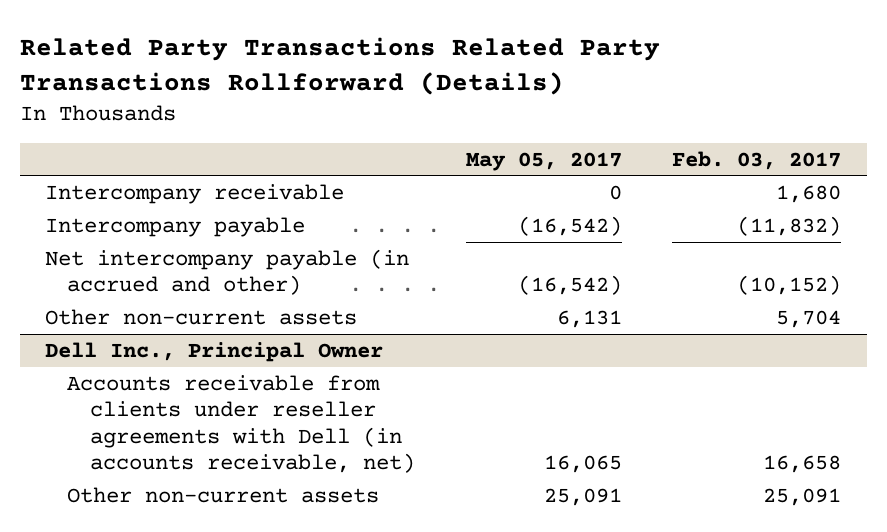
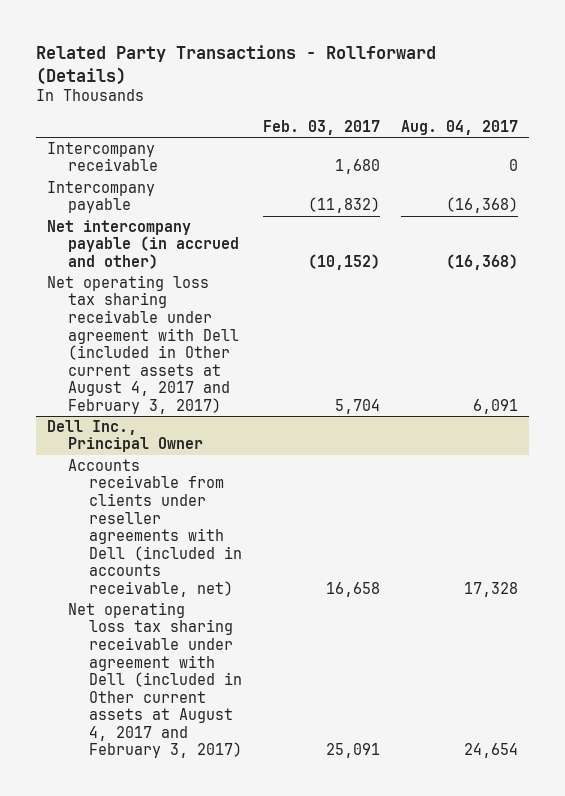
[19,36,660,95] Related Party Transactions Related Party Transactions Rollforward (Details) -> [36,45,437,85] Related Party Transactions - Rollforward (Details)
[465,151,622,171] May 05, 2017 -> none
none -> [401,119,519,135] Aug. 04, 2017
[45,308,358,325] Other non-current assets -> [46,274,240,414] Net operating loss tax sharing receivable under agreement with Dell (included in Other current assets at August 4, 2017 and February 3, 2017)
[67,374,415,474] Accounts receivable from clients under reseller agreements with Dell (in accounts receivable, net) -> [68,458,243,597] Accounts receivable from clients under reseller agreements with Dell (included in accounts receivable, net)
[67,486,380,503] Other non-current assets -> [68,601,243,759] Net operating loss tax sharing receivable under agreement with Dell (included in Other current assets at August 4, 2017 and February 3, 2017)

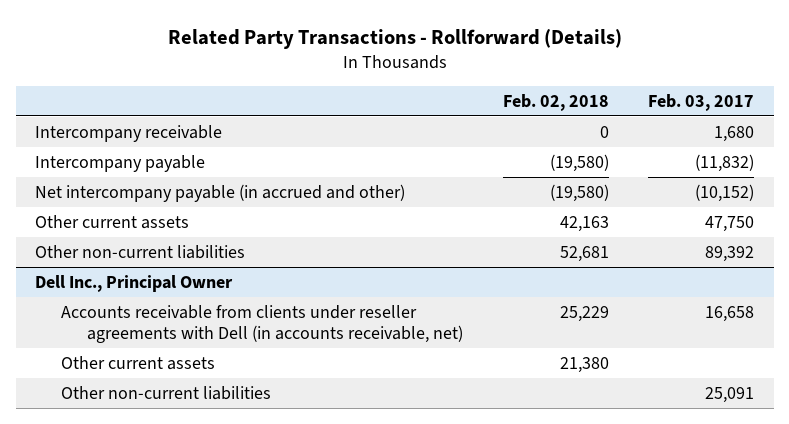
[401,119,519,135] Aug. 04, 2017 -> none
none -> [502,93,609,111] Feb. 02, 2018
[46,274,240,414] Net operating loss tax sharing receivable under agreement with Dell (included in Other current assets at August 4, 2017 and February 3, 2017) -> none
none -> [35,214,190,229] Other current assets
none -> [35,244,246,259] Other non-current liabilities
[68,458,243,597] Accounts receivable from clients under reseller agreements with Dell (included in accounts receivable, net) -> [61,304,464,344] Accounts receivable from clients under reseller agreements with Dell (in accounts receivable, net)
none -> [61,355,216,370] Other current assets
[68,601,243,759] Net operating loss tax sharing receivable under agreement with Dell (included in Other current assets at August 4, 2017 and February 3, 2017) -> [61,385,272,400] Other non-current liabilities

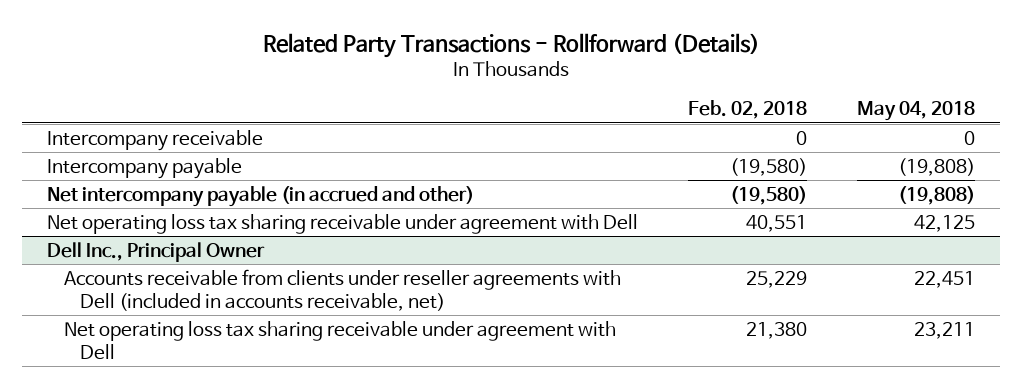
[648,93,755,111] Feb. 03, 2017 -> none
none -> [857,101,976,122] May 04, 2018
[35,214,190,229] Other current assets -> none
[35,244,246,259] Other non-current liabilities -> none
none -> [46,213,638,234] Net operating loss tax sharing receivable under agreement with Dell
[61,385,272,400] Other non-current liabilities -> none
[61,304,464,344] Accounts receivable from clients under reseller agreements with Dell (in accounts receivable, net) -> [63,268,621,311] Accounts receivable from clients under reseller agreements with Dell (included in accounts receivable, net)
[61,355,216,370] Other current assets -> [63,320,616,360] Net operating loss tax sharing receivable under agreement with Dell

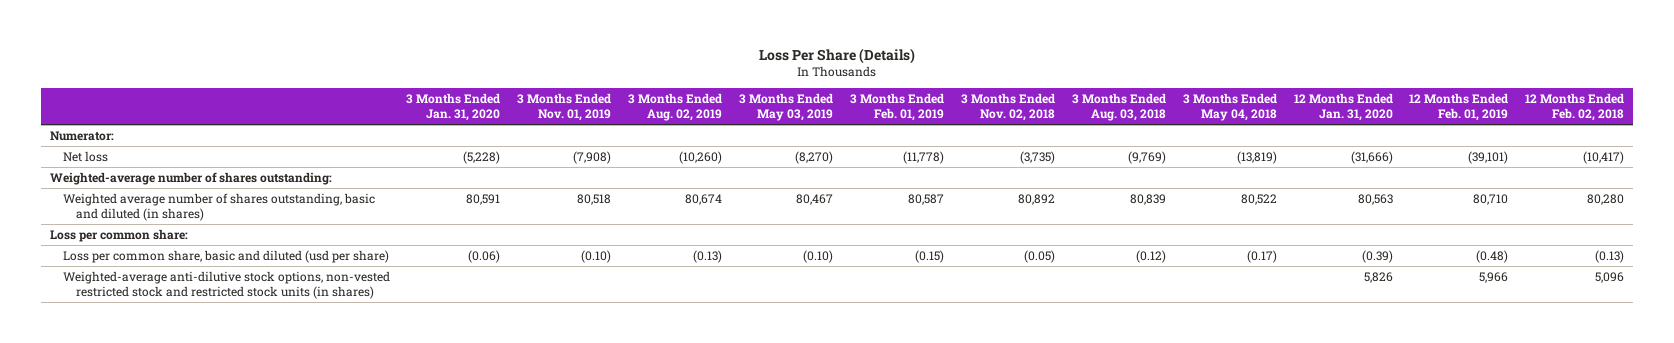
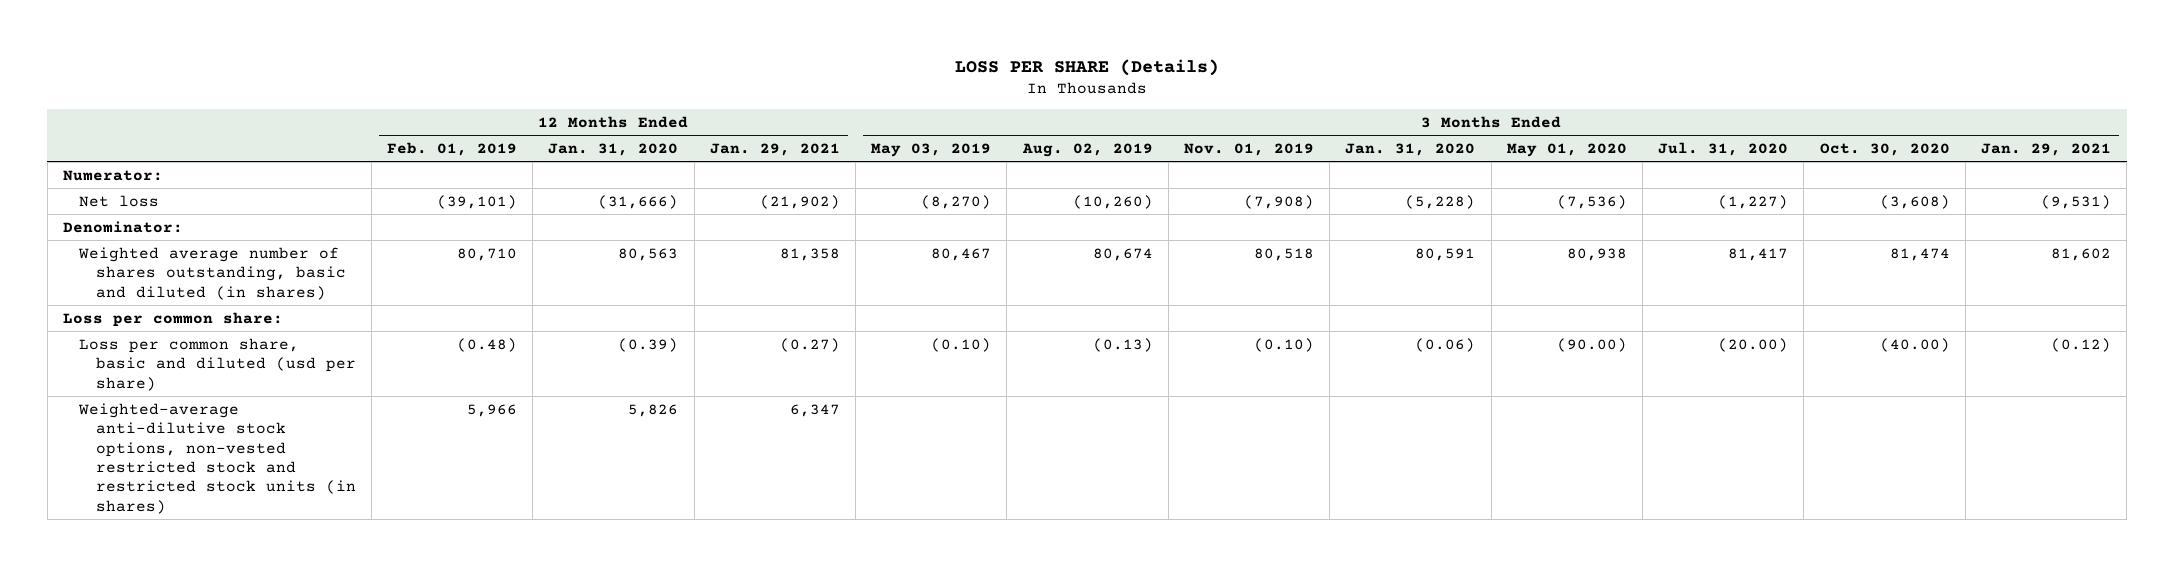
[758,47,915,64] Loss Per Share (Details) -> [954,58,1219,76] LOSS PER SHARE (Details)
[850,92,945,121] 3 Months Ended Feb. 01, 2019 -> none
[960,92,1055,121] 3 Months Ended Nov. 02, 2018 -> none
[1071,92,1166,121] 3 Months Ended Aug. 03, 2018 -> none
[1182,92,1277,121] 3 Months Ended May 04, 2018 -> none
[1525,92,1625,121] 12 Months Ended Feb. 02, 2018 -> none
none -> [709,142,840,156] Jan. 29, 2021
none -> [1506,142,1627,157] May 01, 2020
none -> [1658,141,1789,156] Jul. 31, 2020
none -> [1819,142,1950,156] Oct. 30, 2020
none -> [1981,142,2112,156] Jan. 29, 2021
[49,171,332,185] Weighted-average number of shares outstanding: -> [62,220,183,233] Denominator:

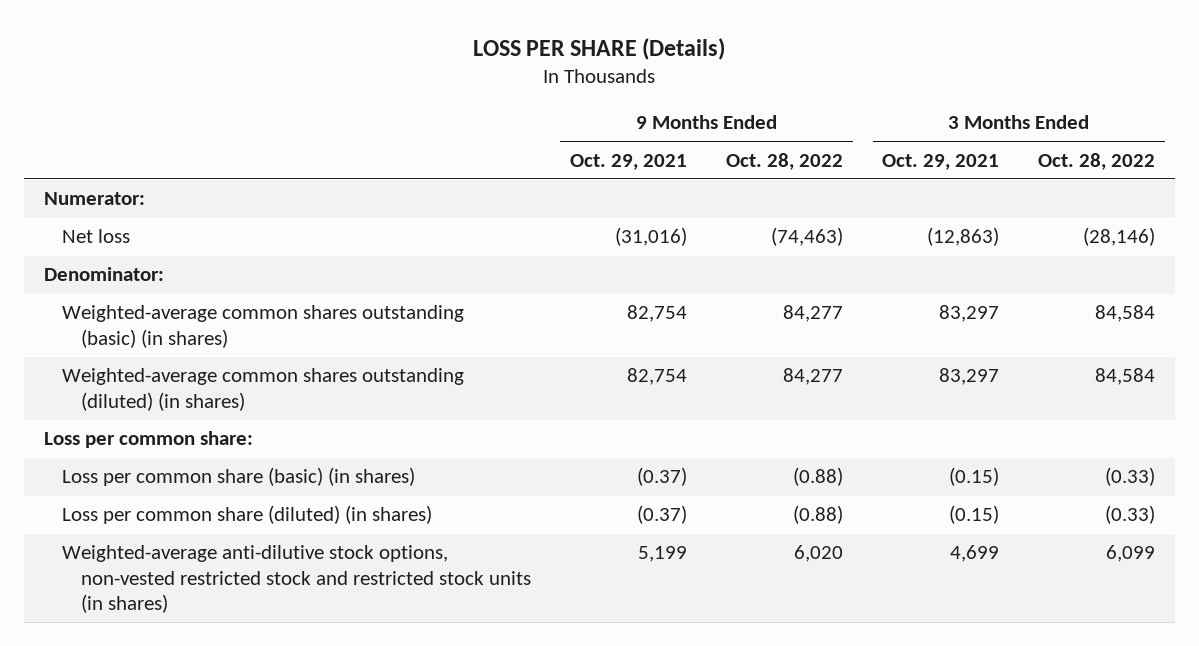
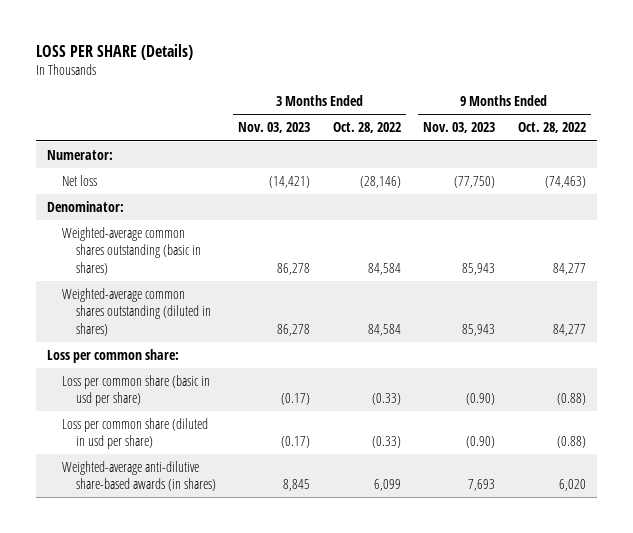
[570,153,688,170] Oct. 29, 2021 -> none
[882,153,1000,170] Oct. 29, 2021 -> none
none -> [238,122,311,134] Nov. 03, 2023
none -> [423,122,496,134] Nov. 03, 2023
[62,305,465,348] Weighted-average common shares outstanding (basic) (in shares) -> [61,226,202,275] Weighted-average common shares outstanding (basic in shares)
[62,368,465,411] Weighted-average common shares outstanding (diluted) (in shares) -> [61,287,212,336] Weighted-average common shares outstanding (diluted in shares)
[62,467,416,487] Loss per common share (basic) (in shares) -> [61,374,210,407] Loss per common share (basic in usd per share)
[62,505,433,525] Loss per common share (diluted) (in shares) -> [61,417,208,450] Loss per common share (diluted in usd per share)
[62,545,532,613] Weighted-average anti-dilutive stock options, non-vested restricted stock and restricted stock units (in shares) -> [61,460,217,492] Weighted-average anti-dilutive share-based awards (in shares)

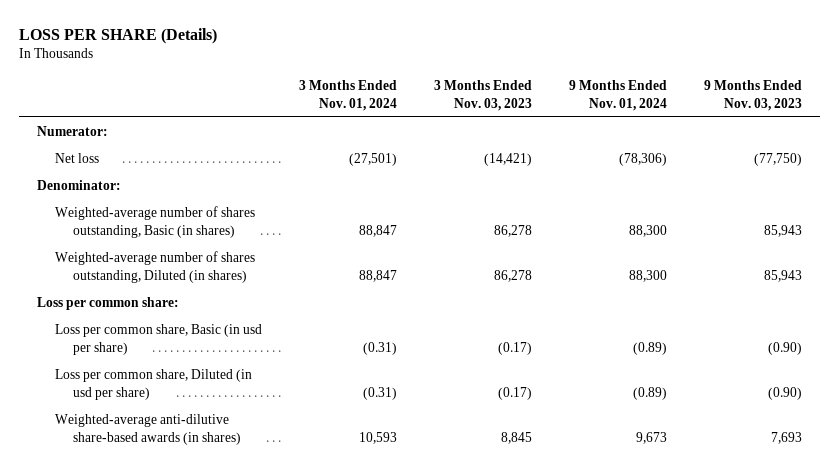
[332,122,401,134] Oct. 28, 2022 -> none
[517,122,586,134] Oct. 28, 2022 -> none
none -> [299,80,398,111] 3 Months Ended Nov. 01, 2024
none -> [568,80,667,111] 9 Months Ended Nov. 01, 2024
[61,226,202,275] Weighted-average common shares outstanding (basic in shares) -> [55,206,256,238] Weighted-average number of shares outstanding, Basic (in shares)
[61,287,212,336] Weighted-average common shares outstanding (diluted in shares) -> [55,251,256,283] Weighted-average number of shares outstanding, Diluted (in shares)
[61,374,210,407] Loss per common share (basic in usd per share) -> [55,324,263,355] Loss per common share, Basic (in usd per share)
[61,417,208,450] Loss per common share (diluted in usd per share) -> [55,369,253,400] Loss per common share, Diluted (in usd per share)

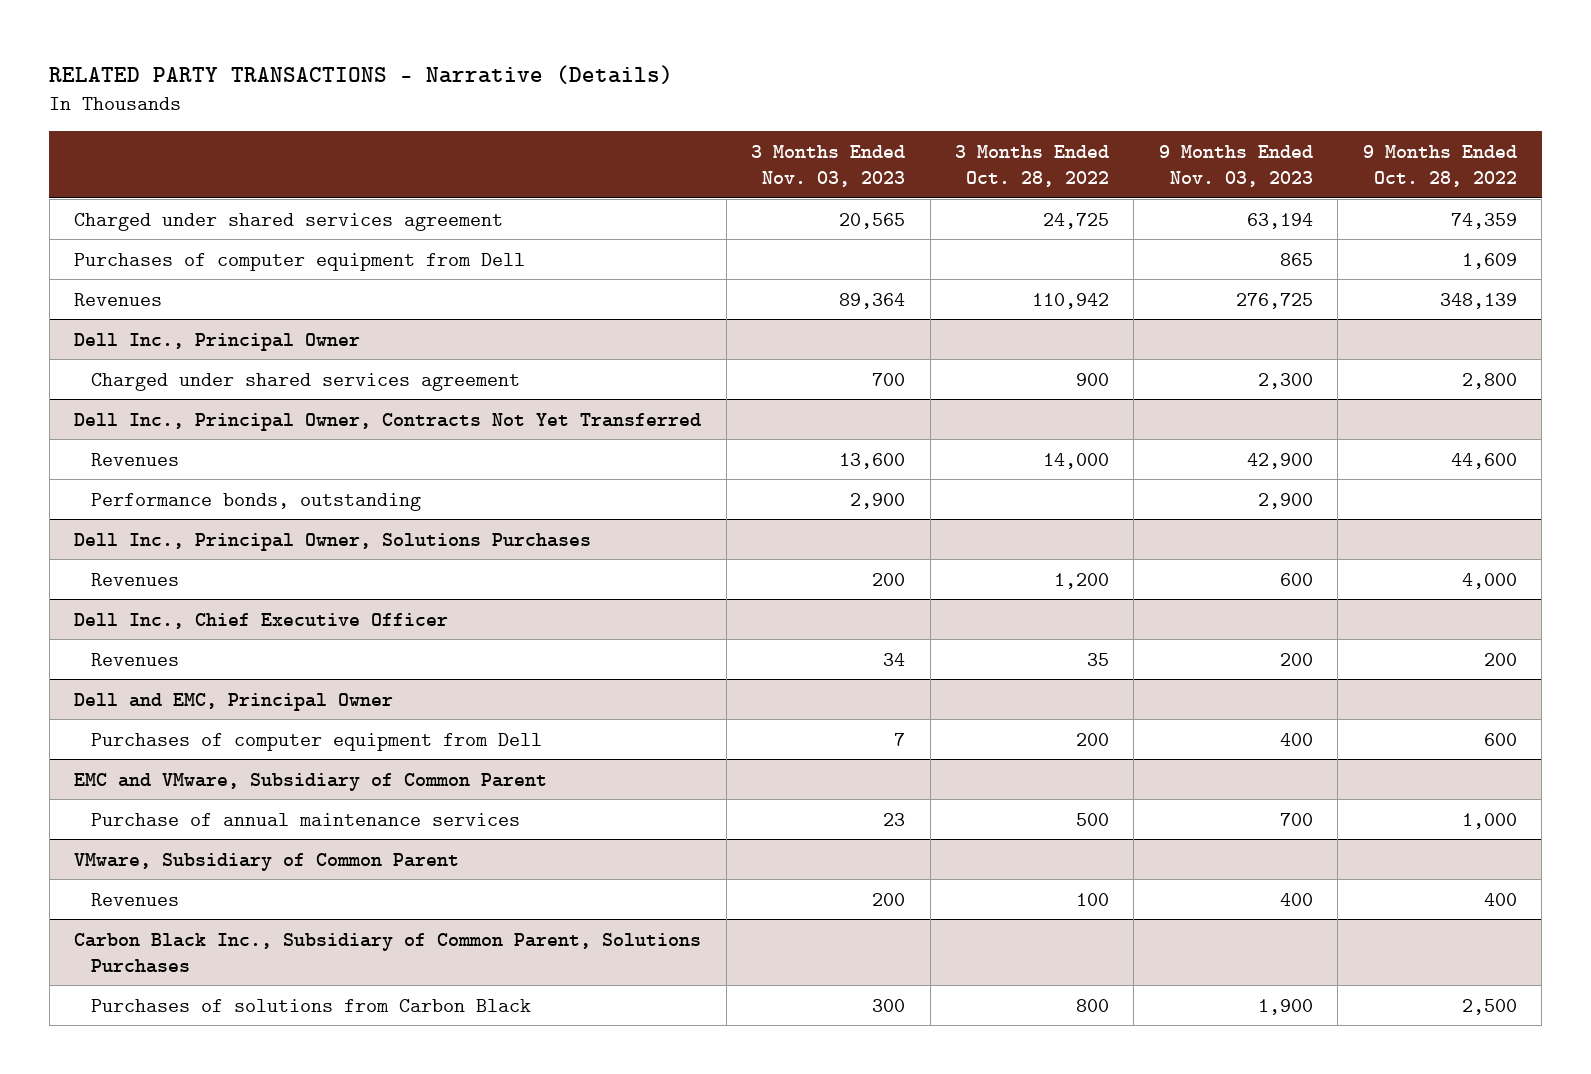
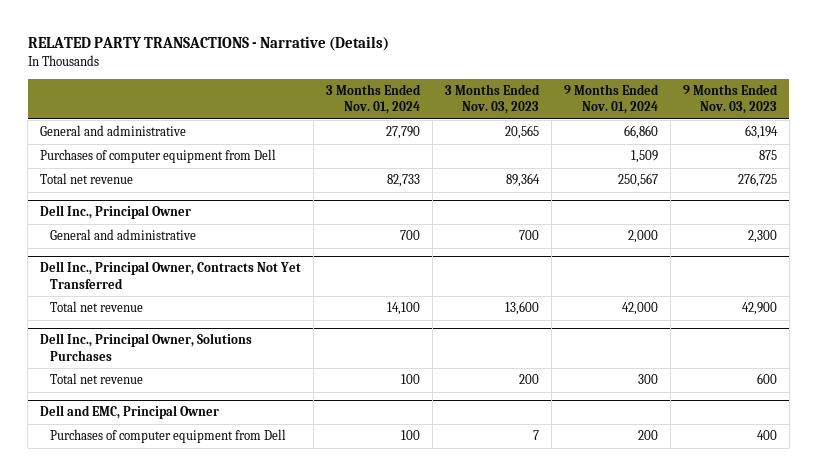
[955,144,1110,187] 3 Months Ended Oct. 28, 2022 -> none
[1362,144,1517,187] 9 Months Ended Oct. 28, 2022 -> none
none -> [326,83,422,115] 3 Months Ended Nov. 01, 2024
none -> [564,83,660,115] 9 Months Ended Nov. 01, 2024
[74,212,504,231] Charged under shared services agreement -> [40,125,187,137] General and administrative
[1279,252,1313,266] 865 -> [758,150,777,161] 875
[74,292,163,306] Revenues -> [40,173,134,185] Total net revenue
[91,372,521,391] Charged under shared services agreement -> [50,229,197,241] General and administrative
[91,492,422,511] Performance bonds, outstanding -> none
[91,452,180,466] Revenues -> [50,301,144,313] Total net revenue
[74,612,449,629] Dell Inc., Chief Executive Officer -> none
[91,652,180,666] Revenues -> none
[91,572,180,586] Revenues -> [50,373,144,385] Total net revenue
[74,772,548,791] EMC and VMware, Subsidiary of Common Parent -> none
[91,812,521,826] Purchase of annual maintenance services -> none
[74,852,460,871] VMware, Subsidiary of Common Parent -> none
[91,892,180,906] Revenues -> none
[74,932,702,973] Carbon Black Inc., Subsidiary of Common Parent, Solutions Purchases -> none
[91,998,532,1012] Purchases of solutions from Carbon Black -> none

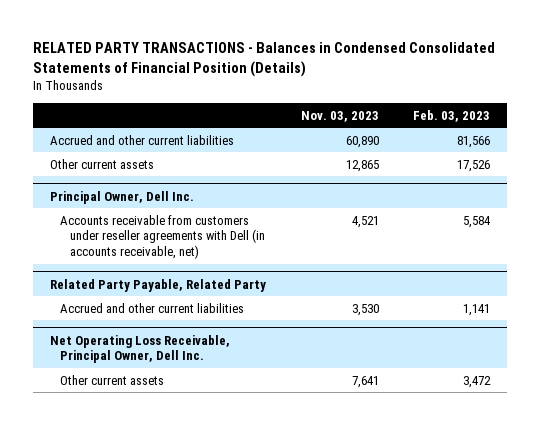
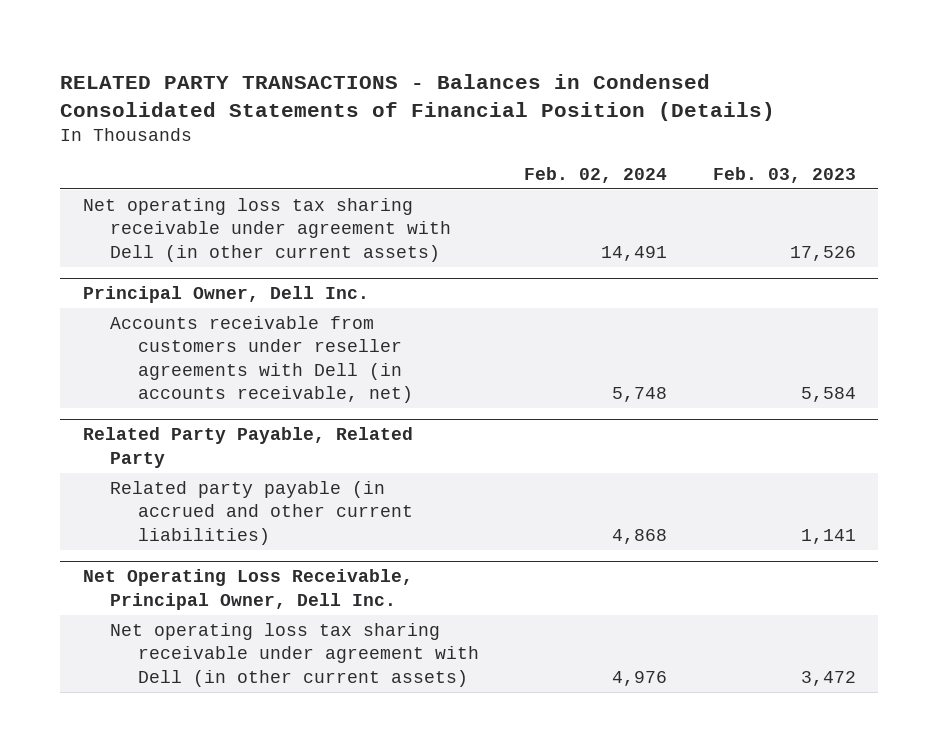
[300,110,379,122] Nov. 03, 2023 -> none
none -> [524,167,668,184] Feb. 02, 2024
[50,134,235,145] Accrued and other current liabilities -> none
[50,158,155,169] Other current assets -> [83,197,452,262] Net operating loss tax sharing receivable under agreement with Dell (in other current assets)
[60,302,245,313] Accrued and other current liabilities -> [110,480,413,545] Related party payable (in accrued and other current liabilities)
[60,374,165,385] Other current assets -> [110,622,479,687] Net operating loss tax sharing receivable under agreement with Dell (in other current assets)

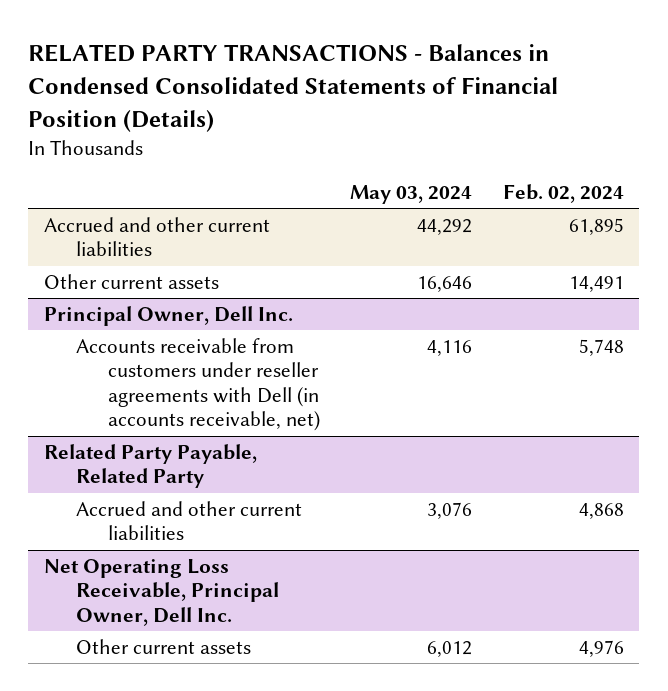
[712,167,856,184] Feb. 03, 2023 -> none
none -> [350,185,473,205] May 03, 2024
none -> [43,216,270,257] Accrued and other current liabilities
[83,197,452,262] Net operating loss tax sharing receivable under agreement with Dell (in other current assets) -> [43,273,219,289] Other current assets
[110,480,413,545] Related party payable (in accrued and other current liabilities) -> [75,500,302,541] Accrued and other current liabilities
[110,622,479,687] Net operating loss tax sharing receivable under agreement with Dell (in other current assets) -> [75,638,251,654] Other current assets

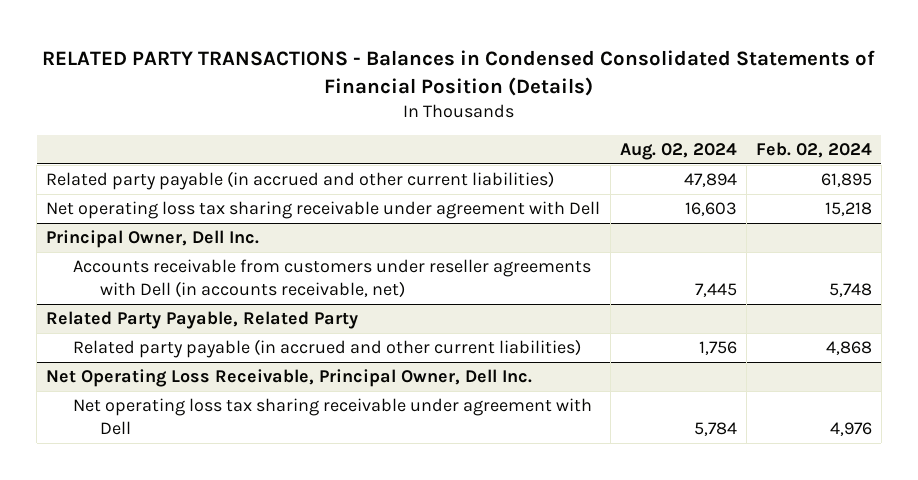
[350,185,473,205] May 03, 2024 -> none
none -> [619,142,737,160] Aug. 02, 2024
[43,273,219,289] Other current assets -> none
[43,216,270,257] Accrued and other current liabilities -> [46,171,555,191] Related party payable (in accrued and other current liabilities)
none -> [46,201,601,220] Net operating loss tax sharing receivable under agreement with Dell
[75,500,302,541] Accrued and other current liabilities -> [73,339,582,359] Related party payable (in accrued and other current liabilities)
[75,638,251,654] Other current assets -> [73,398,593,436] Net operating loss tax sharing receivable under agreement with Dell

